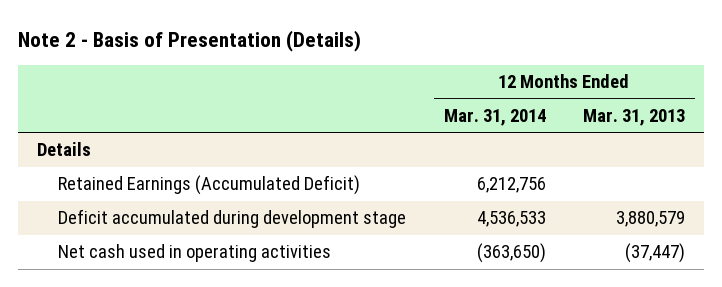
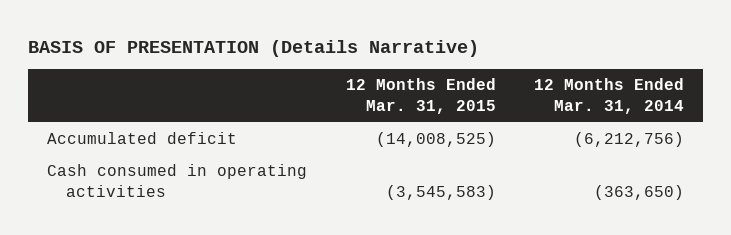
[18,29,362,52] Note 2 - Basis of Presentation (Details) -> [28,40,480,58] BASIS OF PRESENTATION (Details Narrative)
[583,108,686,126] Mar. 31, 2013 -> none
none -> [345,78,496,115] 12 Months Ended Mar. 31, 2015
[37,142,92,157] Details -> none
[57,209,406,229] Deficit accumulated during development stage -> none
[57,175,360,196] Retained Earnings (Accumulated Deficit) -> [47,132,238,145] Accumulated deficit
[476,177,546,194] 6,212,756 -> [574,132,685,148] (6,212,756)
[57,244,331,263] Net cash used in operating activities -> [47,164,308,197] Cash consumed in operating activities

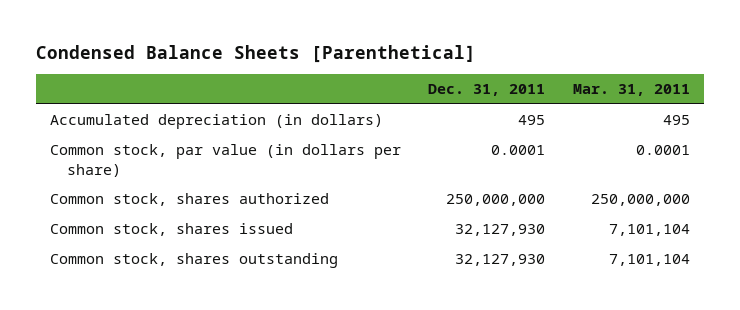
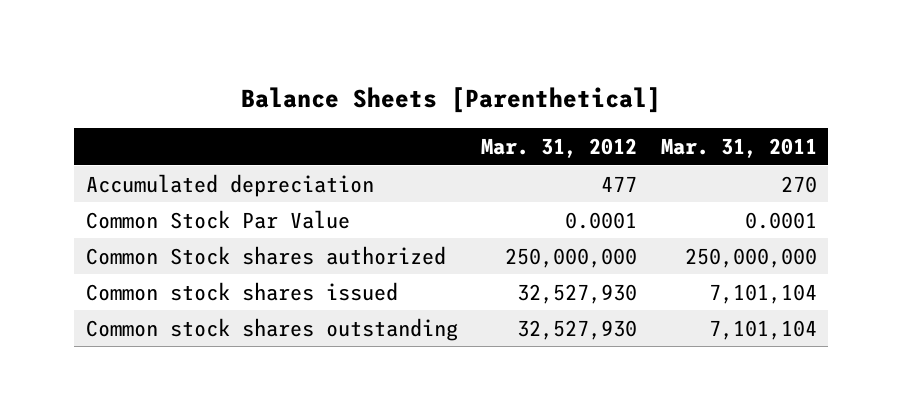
[35,45,476,64] Condensed Balance Sheets [Parenthetical] -> [241,87,662,114] Balance Sheets [Parenthetical]
[428,84,546,97] Dec. 31, 2011 -> none
none -> [481,137,638,158] Mar. 31, 2012
[49,114,383,130] Accumulated depreciation (in dollars) -> [85,173,374,197] Accumulated depreciation
[663,115,691,126] 495 -> [780,175,817,193] 270
[49,144,401,177] Common stock, par value (in dollars per share) -> [85,209,350,229] Common Stock Par Value
[49,193,329,207] Common stock, shares authorized -> [85,245,446,265] Common Stock shares authorized
[49,223,293,237] Common stock, shares issued -> [85,281,398,301] Common stock shares issued
[49,253,338,269] Common stock, shares outstanding -> [85,317,458,341] Common stock shares outstanding

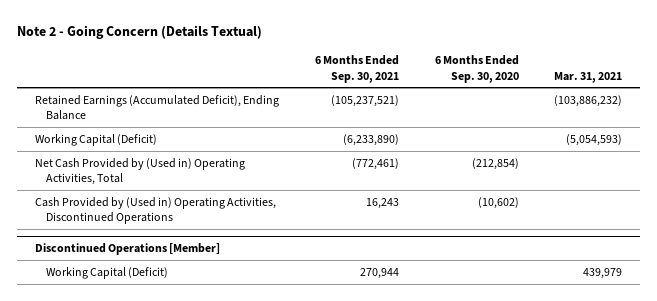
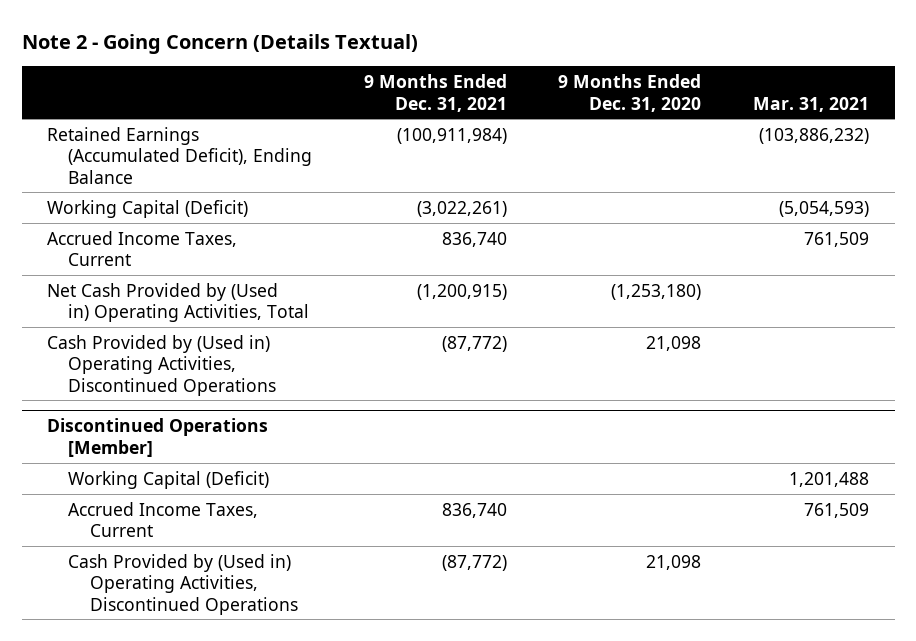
[314,55,399,83] 6 Months Ended Sep. 30, 2021 -> none
[434,55,519,83] 6 Months Ended Sep. 30, 2020 -> none
none -> [363,74,507,112] 9 Months Ended Dec. 31, 2021
none -> [558,74,702,112] 9 Months Ended Dec. 31, 2020
none -> [47,230,238,267] Accrued Income Taxes, Current
[583,267,623,279] 439,979 -> [788,471,869,487] 1,201,488
none -> [68,501,259,538] Accrued Income Taxes, Current
none -> [68,553,298,615] Cash Provided by (Used in) Operating Activities, Discontinued Operations

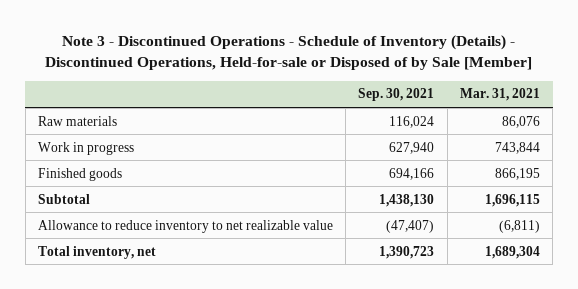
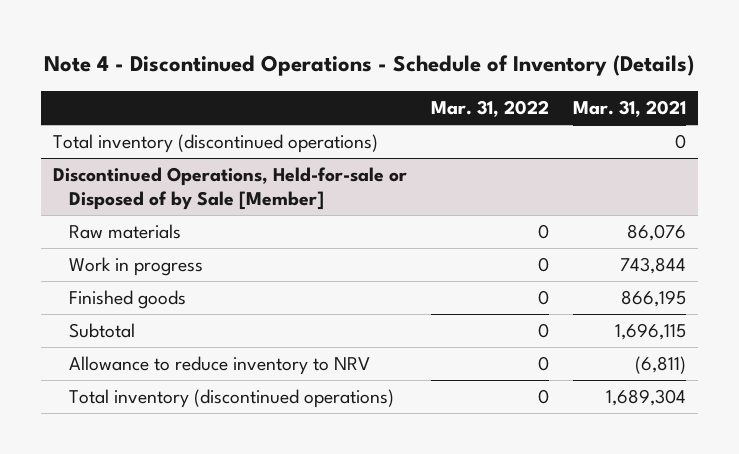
[44,35,532,71] Note 3 - Discontinued Operations - Schedule of Inventory (Details) - Discontinued Operations, Held-for-sale or Disposed of by Sale [Member] -> [44,55,695,77] Note 4 - Discontinued Operations - Schedule of Inventory (Details)
[358,88,435,102] Sep. 30, 2021 -> none
none -> [430,100,549,118] Mar. 31, 2022
none -> [52,134,378,154] Total inventory (discontinued operations)
none -> [52,167,407,210] Discontinued Operations, Held-for-sale or Disposed of by Sale [Member]
[37,219,333,233] Allowance to reduce inventory to net realizable value -> [68,356,370,376] Allowance to reduce inventory to NRV
[37,245,156,259] Total inventory, net -> [68,389,394,409] Total inventory (discontinued operations)

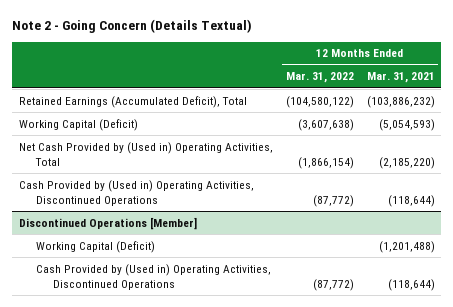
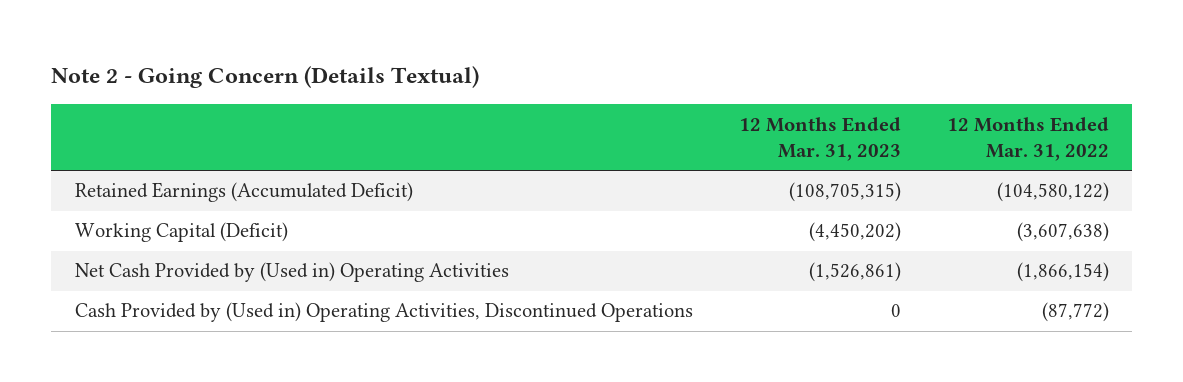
[366,72,435,84] Mar. 31, 2021 -> none
none -> [738,116,901,162] 12 Months Ended Mar. 31, 2023
[18,95,247,108] Retained Earnings (Accumulated Deficit), Total -> [74,182,413,203] Retained Earnings (Accumulated Deficit)
[18,179,254,206] Cash Provided by (Used in) Operating Activities, Discontinued Operations -> none
[18,216,197,230] Discontinued Operations [Member] -> none
[35,240,155,253] Working Capital (Deficit) -> none
[18,141,273,166] Net Cash Provided by (Used in) Operating Activities, Total -> [74,262,509,283] Net Cash Provided by (Used in) Operating Activities

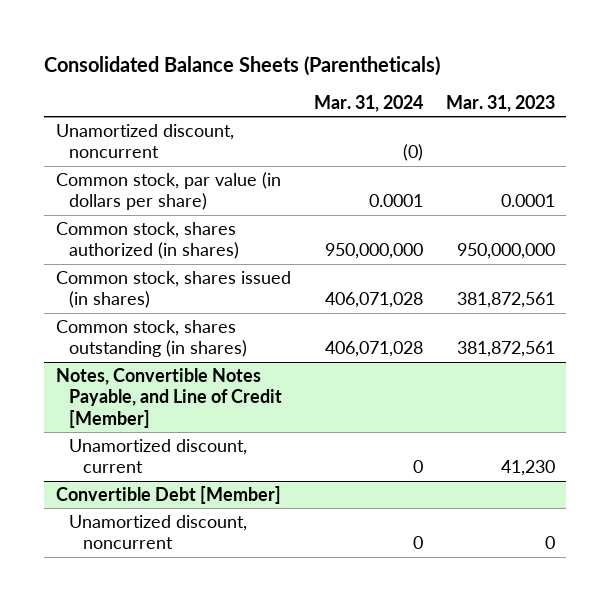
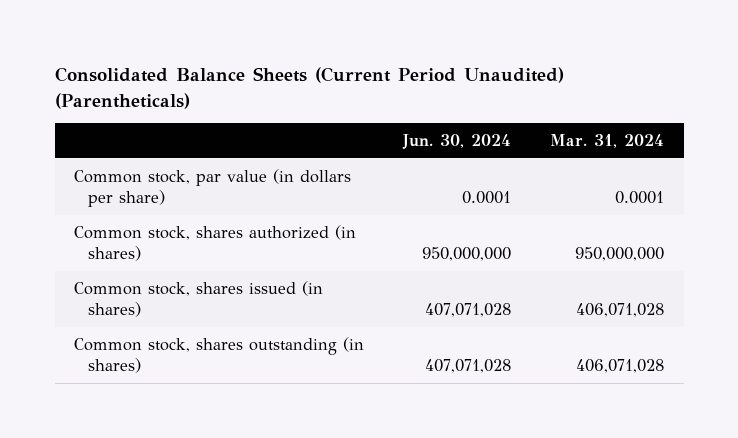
[44,55,441,76] Consolidated Balance Sheets (Parentheticals) -> [54,66,564,109] Consolidated Balance Sheets (Current Period Unaudited) (Parentheticals)
[445,95,555,113] Mar. 31, 2023 -> none
none -> [402,134,512,150] Jun. 30, 2024
[55,123,234,159] Unamortized discount, noncurrent -> none
[55,367,283,428] Notes, Convertible Notes Payable, and Line of Credit [Member] -> none
[69,438,248,474] Unamortized discount, current -> none
[55,485,281,504] Convertible Debt [Member] -> none
[69,514,248,550] Unamortized discount, noncurrent -> none

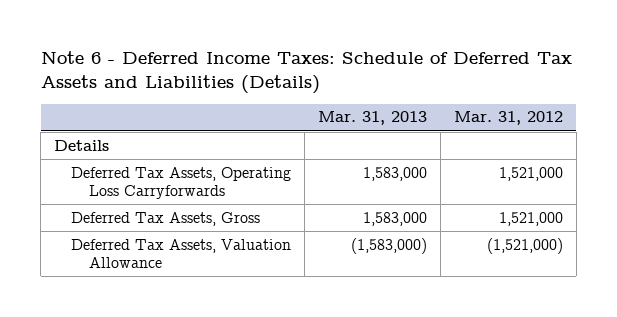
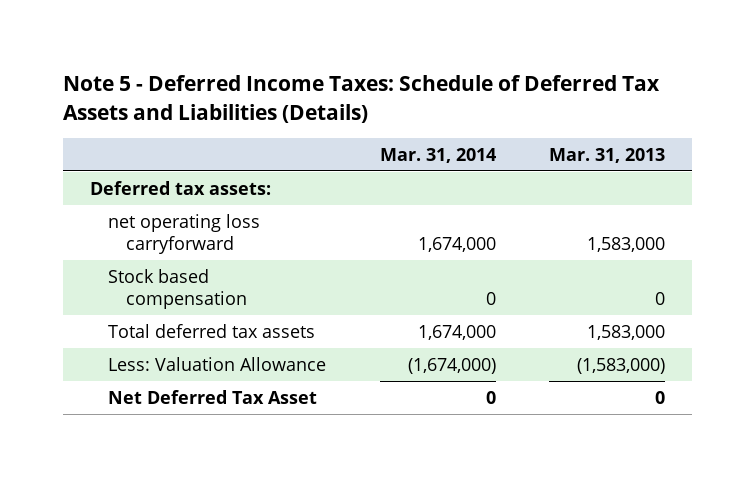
[40,51,572,95] Note 6 - Deferred Income Taxes: Schedule of Deferred Tax Assets and Liabilities (Details) -> [62,75,660,123] Note 5 - Deferred Income Taxes: Schedule of Deferred Tax Assets and Liabilities (Details)
[453,111,563,126] Mar. 31, 2012 -> none
none -> [379,147,496,163] Mar. 31, 2014
[53,139,109,151] Details -> none
none -> [89,180,271,195] Deferred tax assets:
[71,166,292,199] Deferred Tax Assets, Operating Loss Carryforwards -> [107,213,260,254] net operating loss carryforward
none -> [107,268,248,309] Stock based compensation
[71,211,261,226] Deferred Tax Assets, Gross -> [107,323,315,338] Total deferred tax assets
[71,238,292,268] Deferred Tax Assets, Valuation Allowance -> [107,356,326,371] Less: Valuation Allowance
none -> [107,389,317,404] Net Deferred Tax Asset

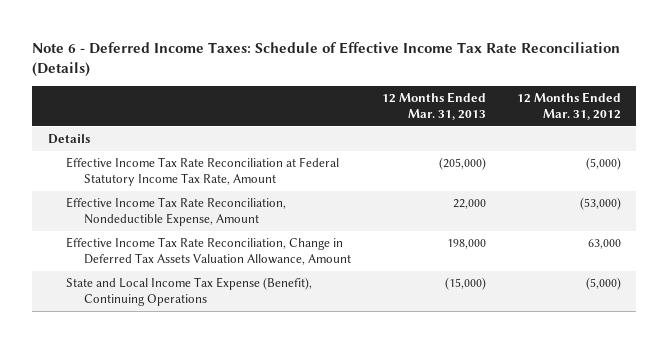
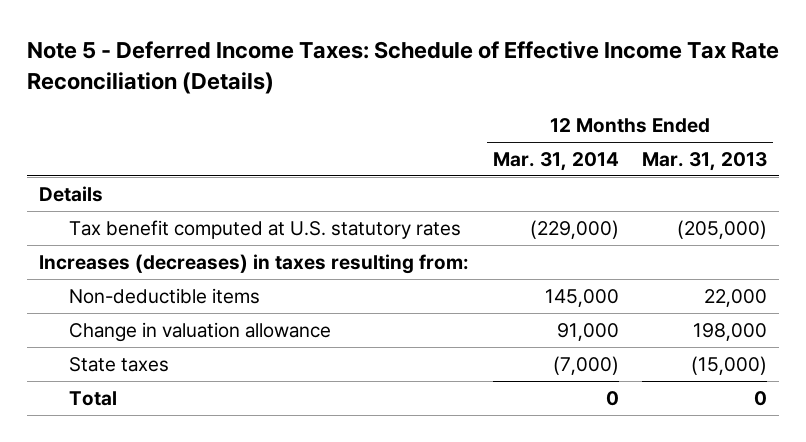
[32,41,621,77] Note 6 - Deferred Income Taxes: Schedule of Effective Income Tax Rate Reconciliation (Details) -> [27,40,780,94] Note 5 - Deferred Income Taxes: Schedule of Effective Income Tax Rate Reconciliation (Details)
[516,91,621,121] 12 Months Ended Mar. 31, 2012 -> none
none -> [492,151,619,171] Mar. 31, 2014
[65,277,312,307] State and Local Income Tax Expense (Benefit), Continuing Operations -> none
[65,157,339,187] Effective Income Tax Rate Reconciliation at Federal Statutory Income Tax Rate, Amount -> [69,219,462,239] Tax benefit computed at U.S. statutory rates
none -> [39,253,470,274] Increases (decreases) in taxes resulting from:
[65,197,286,227] Effective Income Tax Rate Reconciliation, Nondeductible Expense, Amount -> [69,287,261,304] Non-deductible items
[65,237,352,266] Effective Income Tax Rate Reconciliation, Change in Deferred Tax Assets Valuation Allowance, Amount -> [69,321,332,342] Change in valuation allowance
none -> [69,356,170,372] State taxes
none -> [69,390,118,406] Total

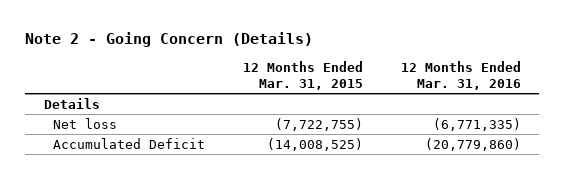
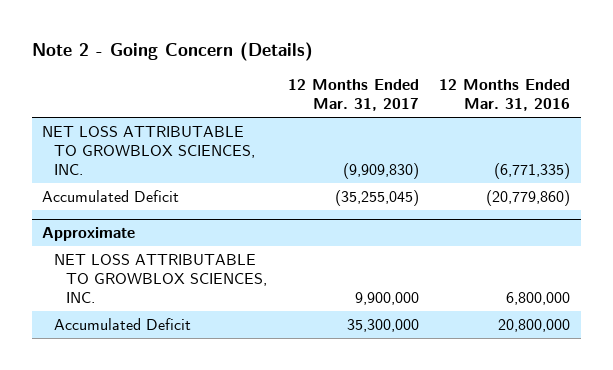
[242,60,363,91] 12 Months Ended Mar. 31, 2015 -> none
none -> [287,79,419,112] 12 Months Ended Mar. 31, 2017
[43,97,100,109] Details -> none
[53,117,118,129] Net loss -> [42,125,256,175] NET LOSS ATTRIBUTABLE TO GROWBLOX SCIENCES, INC.
none -> [42,227,136,242] Approximate
none -> [54,253,268,303] NET LOSS ATTRIBUTABLE TO GROWBLOX SCIENCES, INC.
none -> [54,317,192,330] Accumulated Deficit

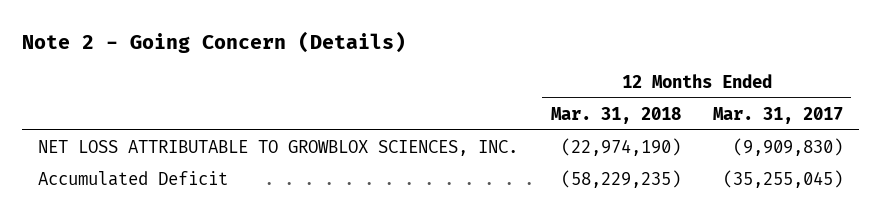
[439,79,571,112] 12 Months Ended Mar. 31, 2016 -> none
none -> [550,106,681,124] Mar. 31, 2018
[42,227,136,242] Approximate -> none
[54,253,268,303] NET LOSS ATTRIBUTABLE TO GROWBLOX SCIENCES, INC. -> none
[54,317,192,330] Accumulated Deficit -> none

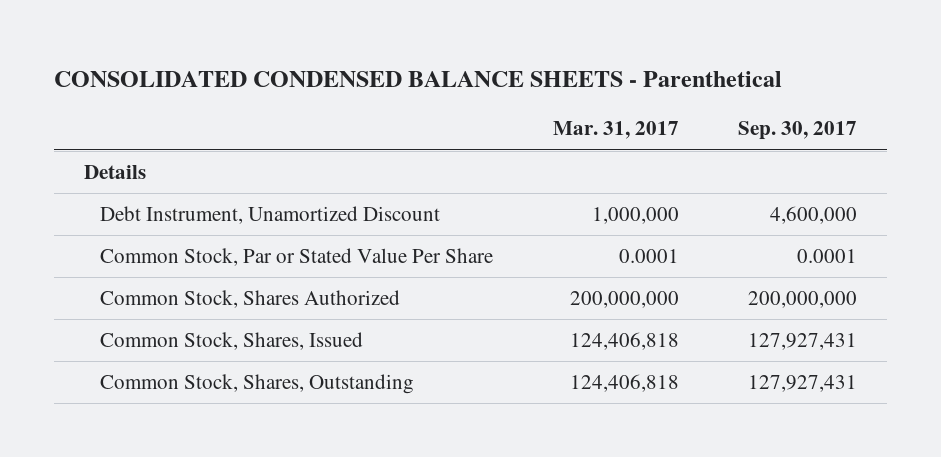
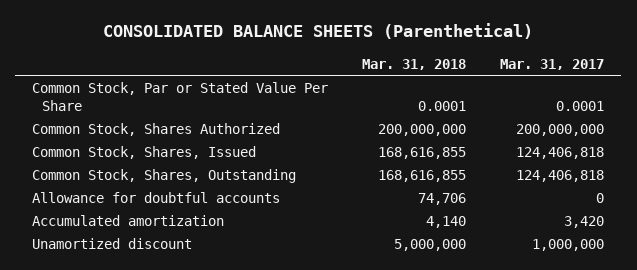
[54,70,783,87] CONSOLIDATED CONDENSED BALANCE SHEETS - Parenthetical -> [103,23,534,40] CONSOLIDATED BALANCE SHEETS (Parenthetical)
[738,121,858,141] Sep. 30, 2017 -> none
none -> [362,58,467,70] Mar. 31, 2018
[84,164,147,179] Details -> none
[99,205,440,224] Debt Instrument, Unamortized Discount -> none
none -> [32,191,281,203] Allowance for doubtful accounts
none -> [32,214,225,226] Accumulated amortization
none -> [32,237,193,249] Unamortized discount

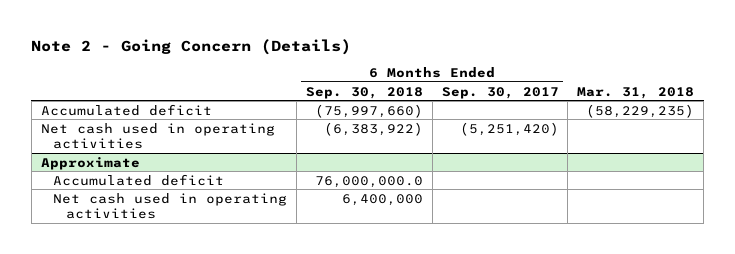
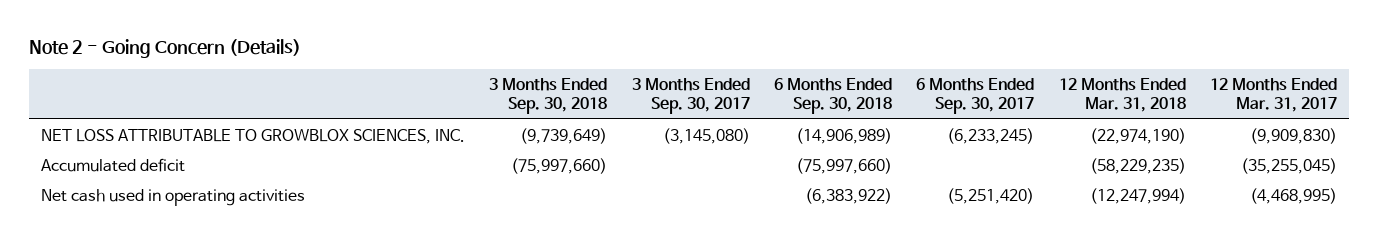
[577,86,695,99] Mar. 31, 2018 -> none
none -> [489,77,608,115] 3 Months Ended Sep. 30, 2018
none -> [631,77,750,115] 3 Months Ended Sep. 30, 2017
none -> [1058,77,1186,113] 12 Months Ended Mar. 31, 2018
none -> [1209,77,1337,113] 12 Months Ended Mar. 31, 2017
none -> [41,128,466,144] NET LOSS ATTRIBUTABLE TO GROWBLOX SCIENCES, INC.
[40,156,140,170] Approximate -> none
[53,173,225,186] Accumulated deficit -> none
[53,192,288,219] Net cash used in operating activities -> none

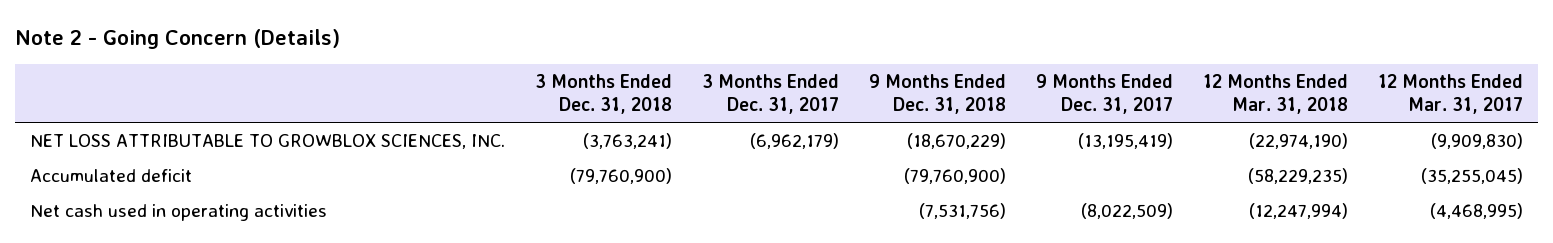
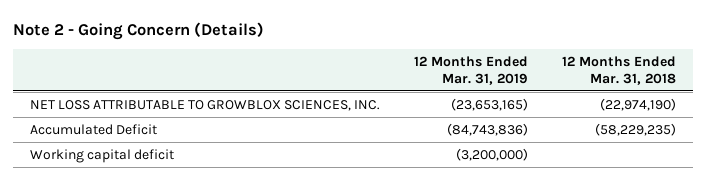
[535,74,673,115] 3 Months Ended Dec. 31, 2018 -> none
[702,74,840,115] 3 Months Ended Dec. 31, 2017 -> none
[869,74,1007,115] 9 Months Ended Dec. 31, 2018 -> none
[1036,74,1174,115] 9 Months Ended Dec. 31, 2017 -> none
[1377,74,1523,115] 12 Months Ended Mar. 31, 2017 -> none
none -> [413,56,528,85] 12 Months Ended Mar. 31, 2019
[30,203,328,221] Net cash used in operating activities -> none
[30,168,193,182] Accumulated deficit -> [29,123,157,135] Accumulated Deficit
none -> [29,148,174,163] Working capital deficit

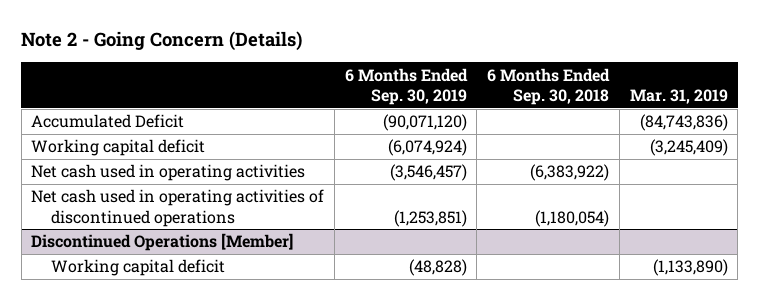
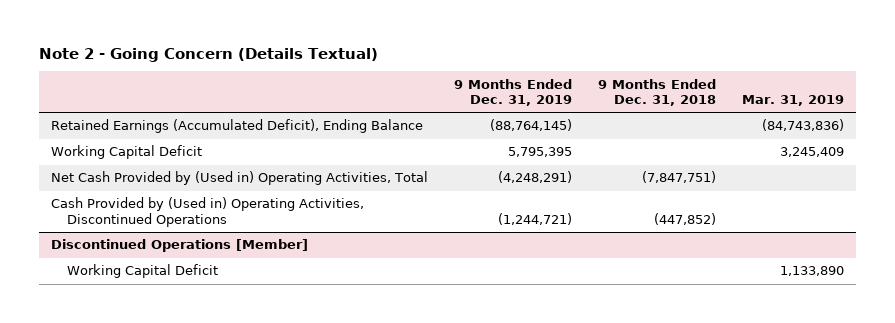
[21,31,303,52] Note 2 - Going Concern (Details) -> [38,47,378,62] Note 2 - Going Concern (Details Textual)
[344,67,468,105] 6 Months Ended Sep. 30, 2019 -> none
[487,67,611,105] 6 Months Ended Sep. 30, 2018 -> none
none -> [454,78,573,107] 9 Months Ended Dec. 31, 2019
none -> [597,78,716,107] 9 Months Ended Dec. 31, 2018
[31,114,185,129] Accumulated Deficit -> [51,119,424,134] Retained Earnings (Accumulated Deficit), Ending Balance
[31,139,206,157] Working capital deficit -> [51,145,203,160] Working Capital Deficit
[649,139,728,157] (3,245,409) -> [779,147,844,158] 3,245,409
[31,164,306,182] Net cash used in operating activities -> [51,171,429,186] Net Cash Provided by (Used in) Operating Activities, Total
[31,189,325,227] Net cash used in operating activities of discontinued operations -> [51,197,365,228] Cash Provided by (Used in) Operating Activities, Discontinued Operations
[51,259,226,277] Working capital deficit -> [66,264,218,279] Working Capital Deficit
[652,259,728,277] (1,133,890) -> [779,266,844,277] 1,133,890

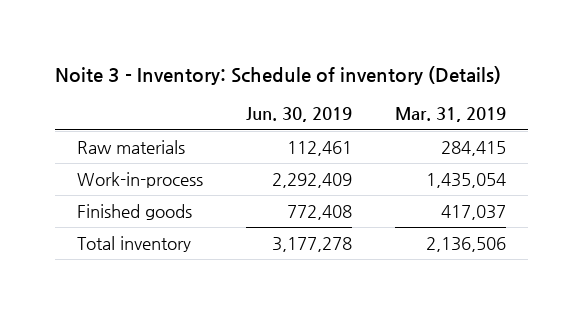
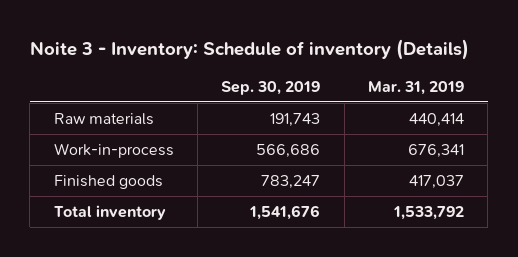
[245,107,352,123] Jun. 30, 2019 -> none
none -> [221,80,321,95] Sep. 30, 2019
[440,140,506,156] 284,415 -> [409,113,465,128] 440,414
[425,172,506,188] 1,435,054 -> [408,144,465,159] 676,341
[425,236,506,252] 2,136,506 -> [393,206,465,221] 1,533,792

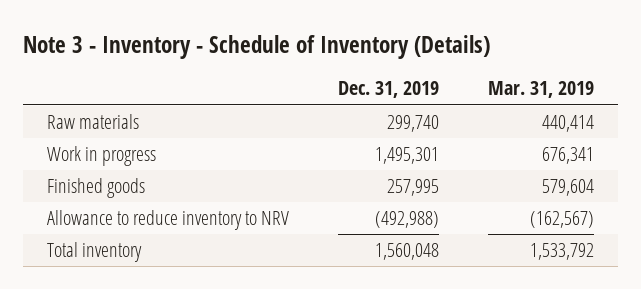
[29,38,469,60] Noite 3 - Inventory: Schedule of inventory (Details) -> [22,34,490,59] Note 3 - Inventory - Schedule of Inventory (Details)
[221,80,321,95] Sep. 30, 2019 -> none
none -> [338,81,440,99] Dec. 31, 2019
[53,143,174,159] Work-in-process -> [47,146,157,167] Work in progress
[409,175,465,190] 417,037 -> [541,179,594,197] 579,604
none -> [47,210,290,231] Allowance to reduce inventory to NRV

